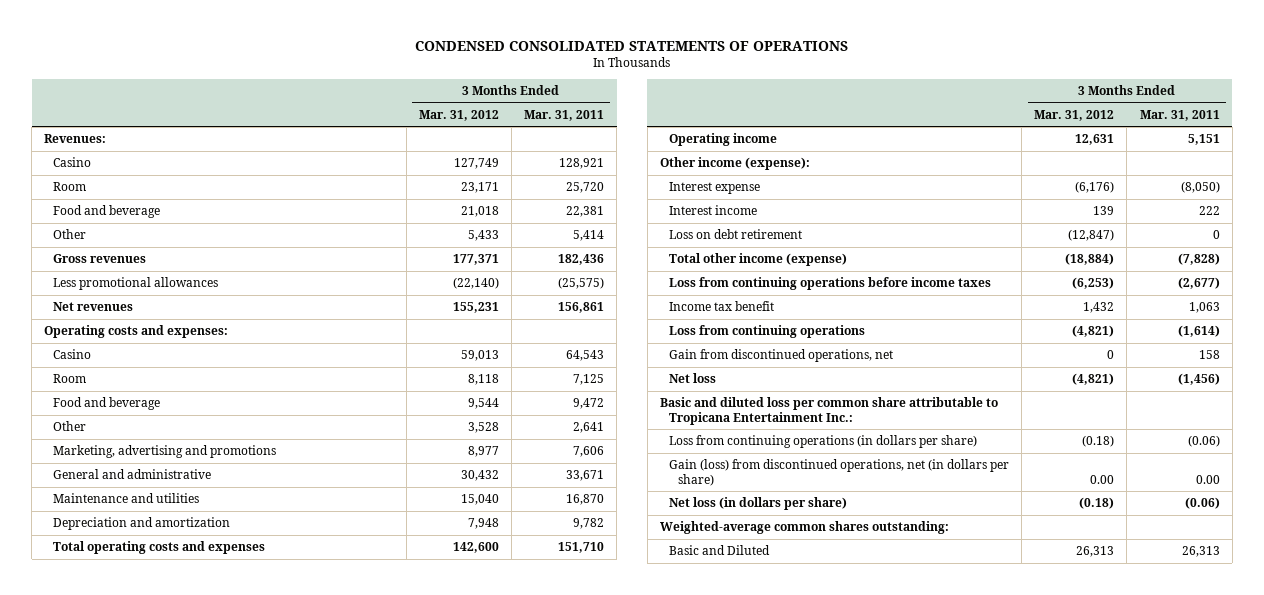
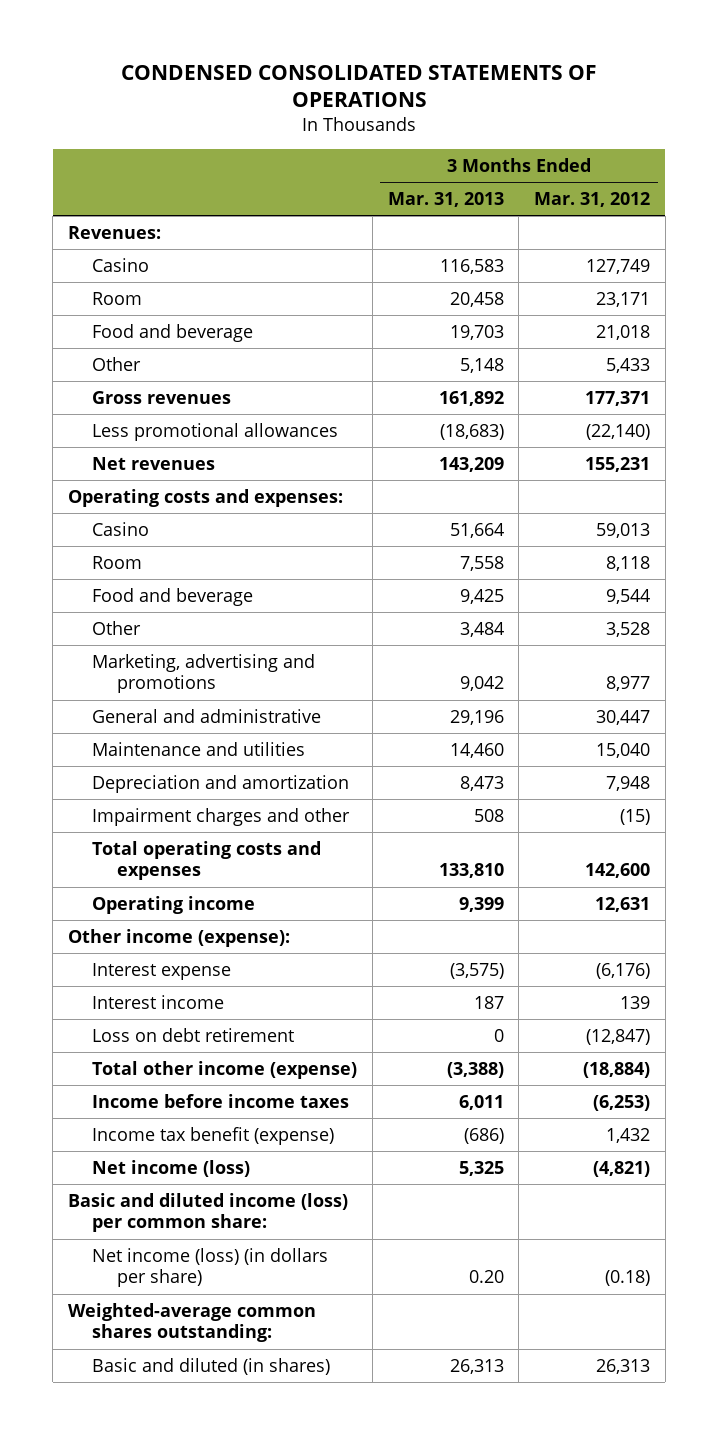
[524,109,605,121] Mar. 31, 2011 -> none
none -> [387,191,504,207] Mar. 31, 2013
[460,470,499,482] 30,432 -> [596,709,651,725] 30,447
none -> [92,807,351,826] Impairment charges and other
[668,325,865,339] Loss from continuing operations -> none
[668,349,893,363] Gain from discontinued operations, net -> none
[668,435,977,449] Loss from continuing operations (in dollars per share) -> none
[668,459,1009,486] Gain (loss) from discontinued operations, net (in dollars per share) -> none
[668,277,991,291] Loss from continuing operations before income taxes -> [92,1093,350,1108] Income before income taxes
[668,301,774,312] Income tax benefit -> [92,1126,335,1145] Income tax benefit (expense)
[668,373,716,384] Net loss -> [92,1159,251,1177] Net income (loss)
[659,397,998,425] Basic and diluted loss per common share attributable to Tropicana Entertainment Inc.: -> [67,1192,348,1233] Basic and diluted income (loss) per common share:
[668,497,847,511] Net loss (in dollars per share) -> [92,1247,329,1288] Net income (loss) (in dollars per share)
[668,545,770,556] Basic and Diluted -> [92,1357,331,1375] Basic and diluted (in shares)

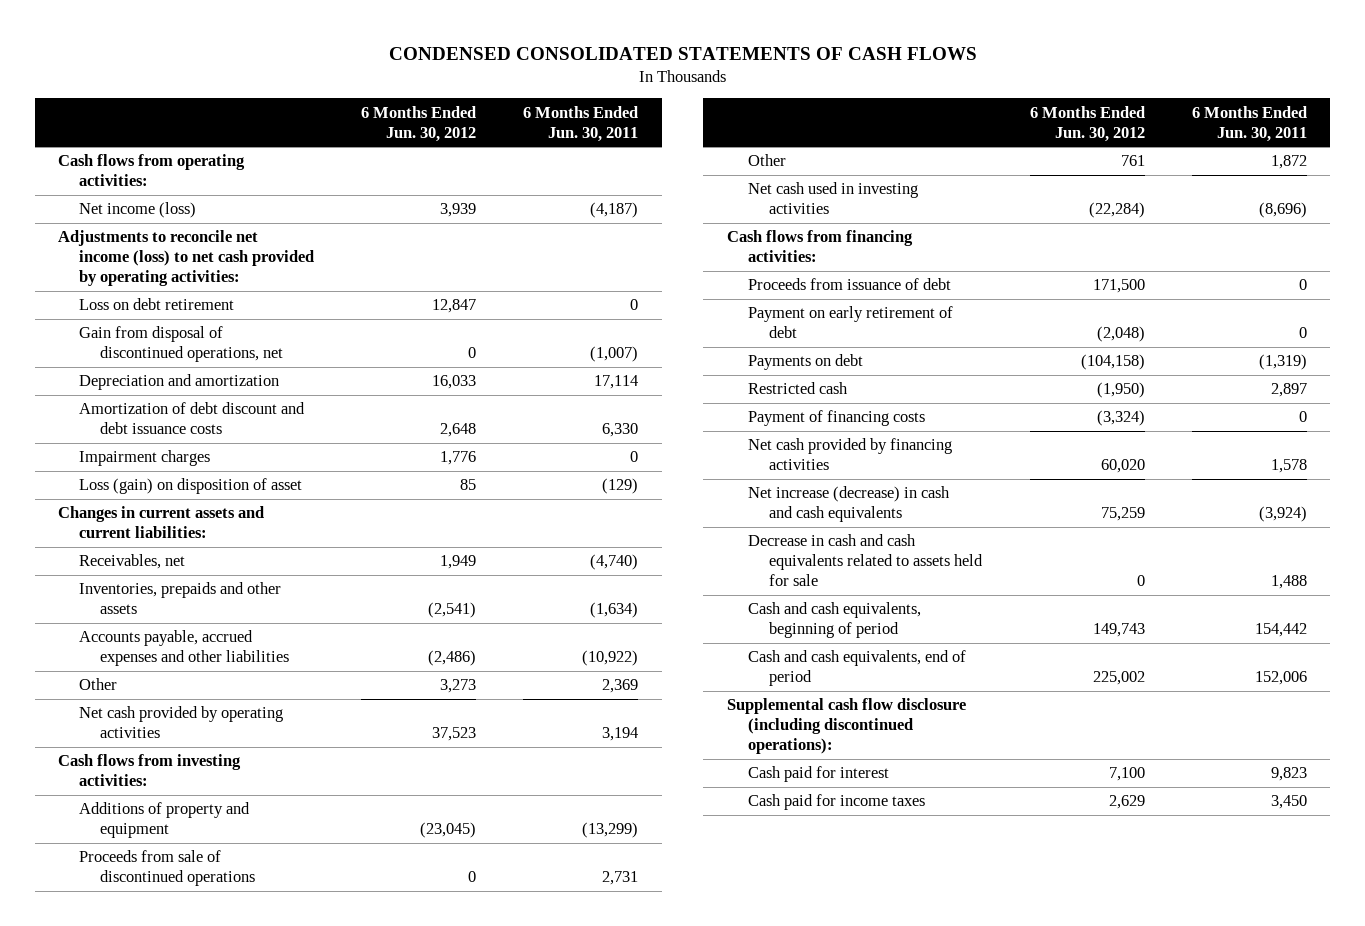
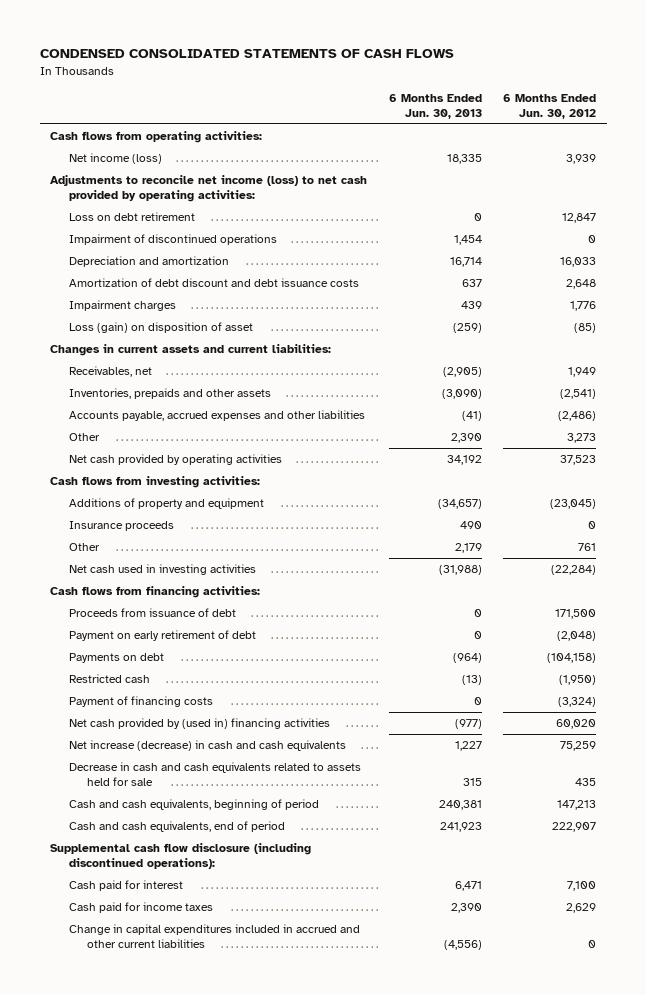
[523,105,639,142] 6 Months Ended Jun. 30, 2011 -> none
none -> [388,94,482,120] 6 Months Ended Jun. 30, 2013
[79,326,284,363] Gain from disposal of discontinued operations, net -> none
none -> [68,234,277,246] Impairment of discontinued operations
[460,479,477,491] 85 -> [573,323,596,334] (85)
[79,850,256,887] Proceeds from sale of discontinued operations -> none
none -> [68,521,174,532] Insurance proceeds
[747,438,952,471] Net cash provided by financing activities -> [68,718,330,730] Net cash provided by (used in) financing activities
[1136,575,1145,587] 0 -> [574,777,596,786] 435
[1092,623,1145,638] 149,743 -> [556,800,596,811] 147,213
[1092,671,1145,686] 225,002 -> [551,822,596,833] 222,907
none -> [68,924,360,948] Change in capital expenditures included in accrued and other current liabilities

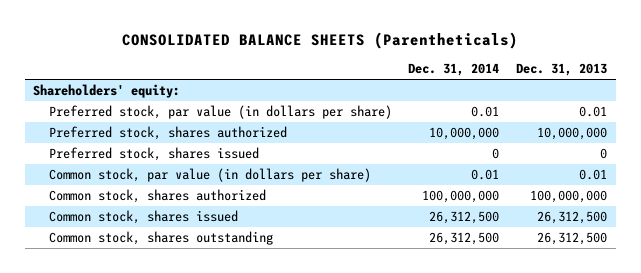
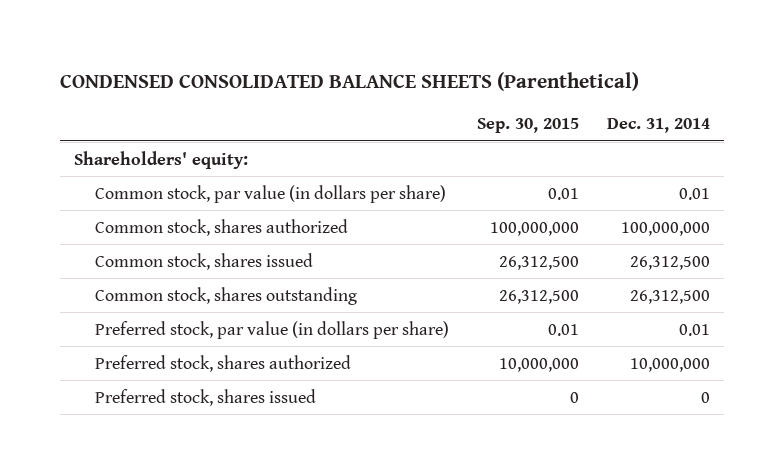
[122,32,519,50] CONSOLIDATED BALANCE SHEETS (Parentheticals) -> [60,72,640,92] CONDENSED CONSOLIDATED BALANCE SHEETS (Parenthetical)
[516,63,608,77] Dec. 31, 2013 -> none
none -> [476,118,579,134] Sep. 30, 2015
[48,105,392,120] Preferred stock, par value (in dollars per share) -> [94,320,449,339] Preferred stock, par value (in dollars per share)
[48,126,287,141] Preferred stock, shares authorized -> [94,354,351,372] Preferred stock, shares authorized
[48,147,259,162] Preferred stock, shares issued -> [94,388,316,406] Preferred stock, shares issued

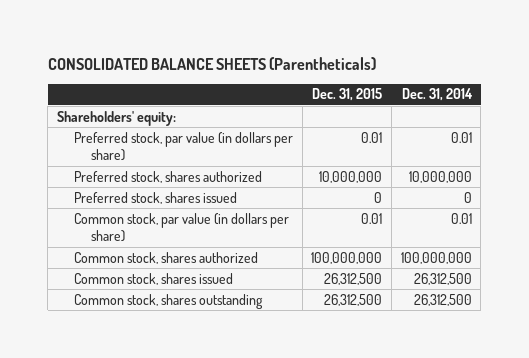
[60,72,640,92] CONDENSED CONSOLIDATED BALANCE SHEETS (Parenthetical) -> [47,56,376,70] CONSOLIDATED BALANCE SHEETS (Parentheticals)
[476,118,579,134] Sep. 30, 2015 -> none
none -> [312,88,383,102] Dec. 31, 2015
[94,320,449,339] Preferred stock, par value (in dollars per share) -> [74,131,294,162] Preferred stock, par value (in dollars per share)
[94,354,351,372] Preferred stock, shares authorized -> [74,170,263,183] Preferred stock, shares authorized
[94,388,316,406] Preferred stock, shares issued -> [74,191,238,204] Preferred stock, shares issued

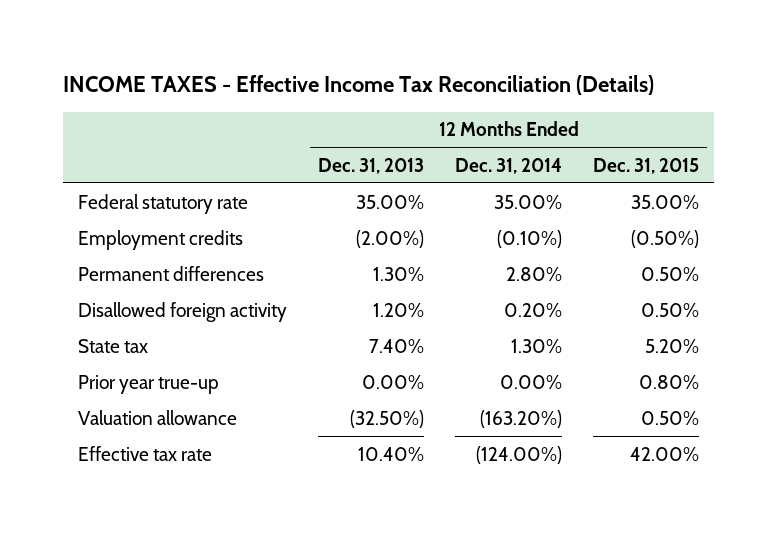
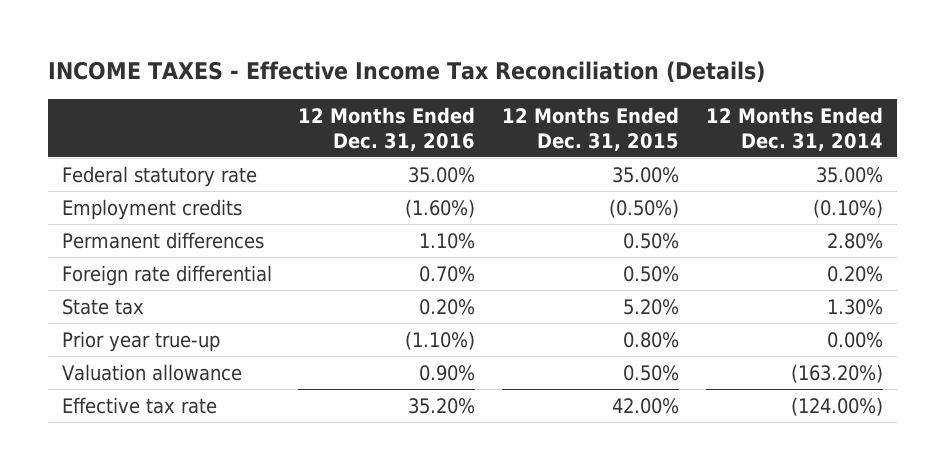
[318,157,425,174] Dec. 31, 2013 -> none
none -> [298,106,476,151] 12 Months Ended Dec. 31, 2016
[78,301,288,322] Disallowed foreign activity -> [61,264,272,286] Foreign rate differential

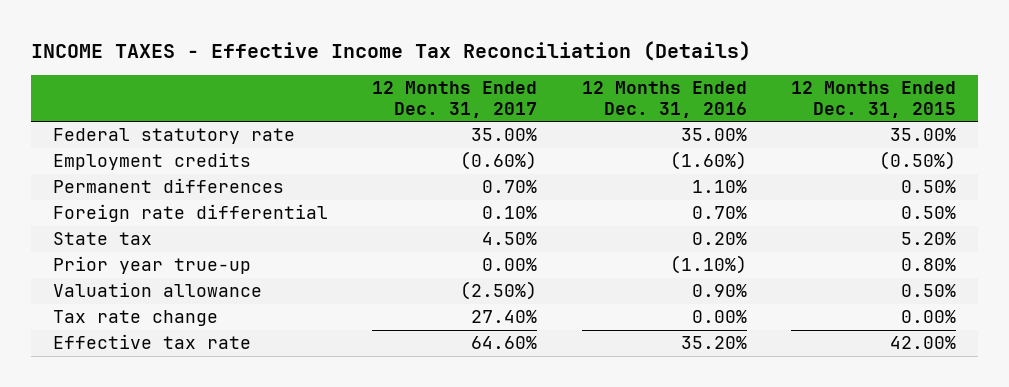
[706,106,884,151] 12 Months Ended Dec. 31, 2014 -> none
none -> [372,81,538,118] 12 Months Ended Dec. 31, 2017
none -> [53,310,219,327] Tax rate change

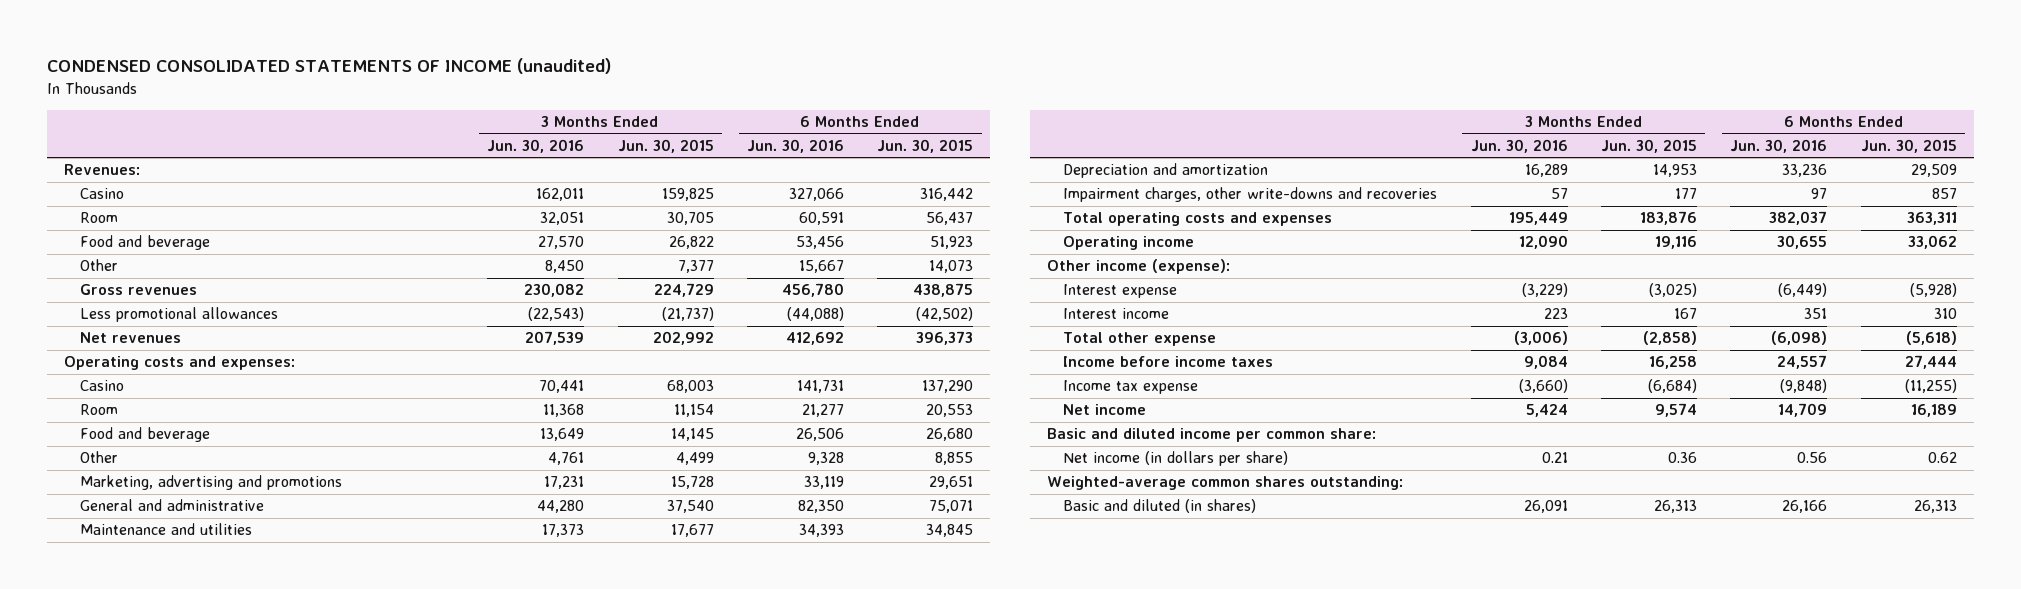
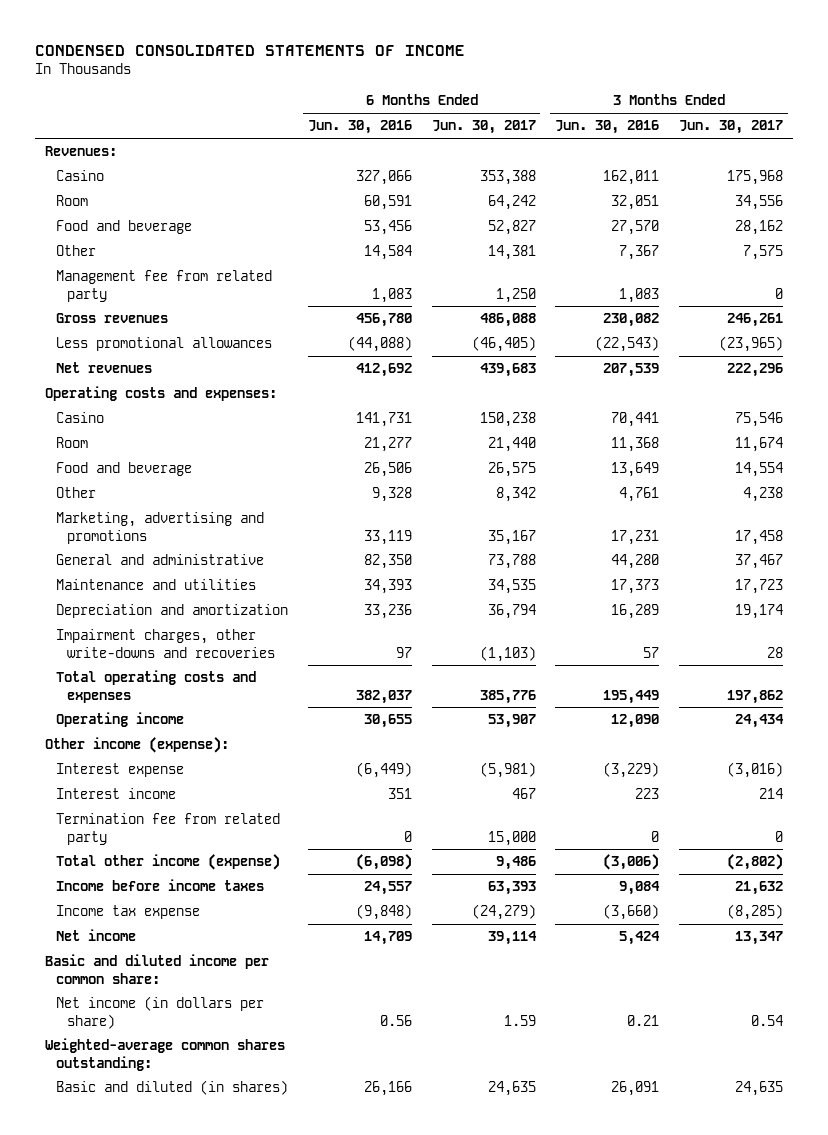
[46,57,611,74] CONDENSED CONSOLIDATED STATEMENTS OF INCOME (unaudited) -> [34,44,465,56] CONDENSED CONSOLIDATED STATEMENTS OF INCOME
[617,138,714,153] Jun. 30, 2015 -> none
[877,138,974,153] Jun. 30, 2015 -> none
none -> [431,120,536,135] Jun. 30, 2017
none -> [679,120,784,135] Jun. 30, 2017
[545,260,585,274] 8,450 -> [619,245,660,261] 7,367
[798,260,844,274] 15,667 -> [363,245,412,261] 14,584
none -> [55,270,272,302] Management fee from related party
none -> [55,813,280,845] Termination fee from related party
[1063,332,1217,347] Total other expense -> [55,854,280,871] Total other income (expense)

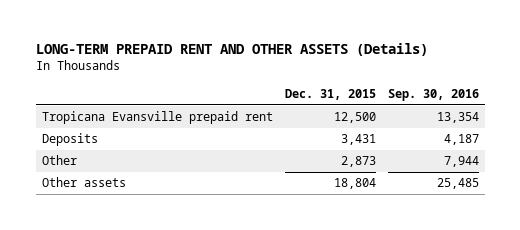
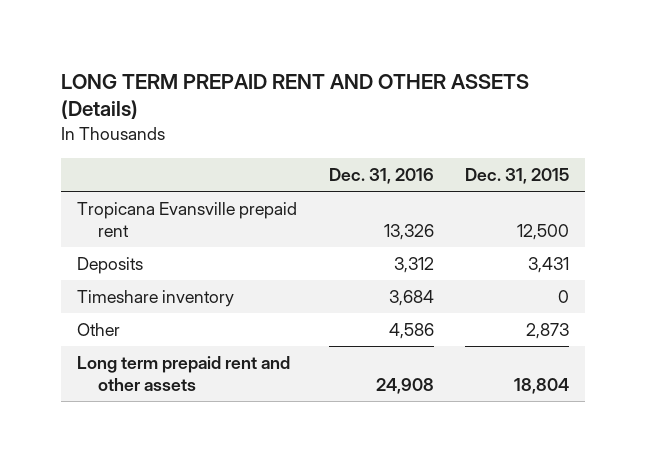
[35,43,428,57] LONG-TERM PREPAID RENT AND OTHER ASSETS (Details) -> [61,73,530,120] LONG TERM PREPAID RENT AND OTHER ASSETS (Details)
[387,88,479,101] Sep. 30, 2016 -> none
none -> [328,167,434,184] Dec. 31, 2016
none -> [76,290,234,308] Timeshare inventory
[41,177,126,188] Other assets -> [76,356,290,392] Long term prepaid rent and other assets

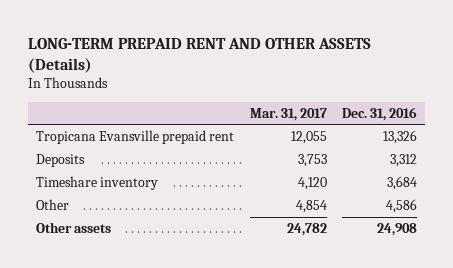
[61,73,530,120] LONG TERM PREPAID RENT AND OTHER ASSETS (Details) -> [27,37,371,73] LONG-TERM PREPAID RENT AND OTHER ASSETS (Details)
[465,167,570,184] Dec. 31, 2015 -> none
none -> [249,107,327,121] Mar. 31, 2017
[76,356,290,392] Long term prepaid rent and other assets -> [35,222,111,234] Other assets

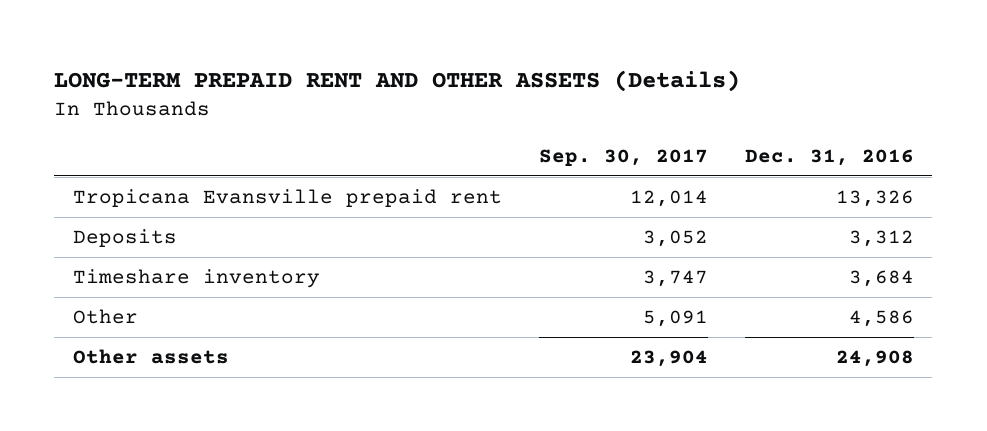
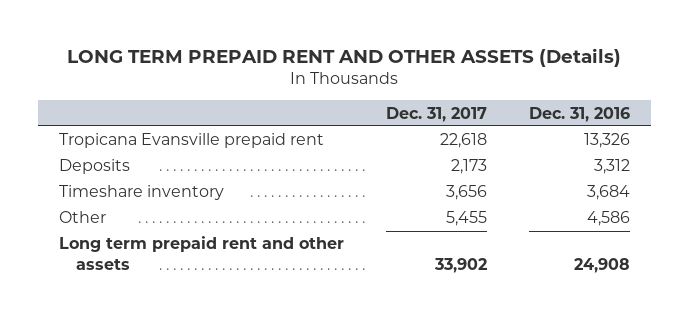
[54,69,741,92] LONG-TERM PREPAID RENT AND OTHER ASSETS (Details) -> [67,47,622,67] LONG TERM PREPAID RENT AND OTHER ASSETS (Details)
[538,148,708,166] Sep. 30, 2017 -> none
none -> [385,106,487,122] Dec. 31, 2017
[72,349,229,365] Other assets -> [58,236,344,270] Long term prepaid rent and other assets

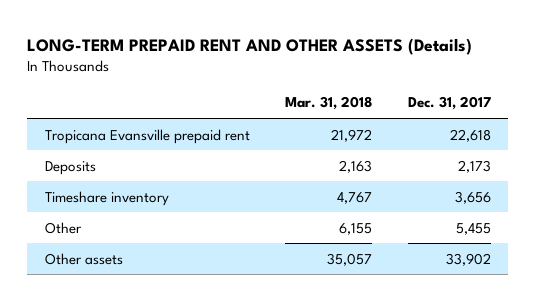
[67,47,622,67] LONG TERM PREPAID RENT AND OTHER ASSETS (Details) -> [27,37,473,55] LONG-TERM PREPAID RENT AND OTHER ASSETS (Details)
[528,106,630,122] Dec. 31, 2016 -> none
none -> [285,96,373,111] Mar. 31, 2018
[58,236,344,270] Long term prepaid rent and other assets -> [44,252,123,265] Other assets

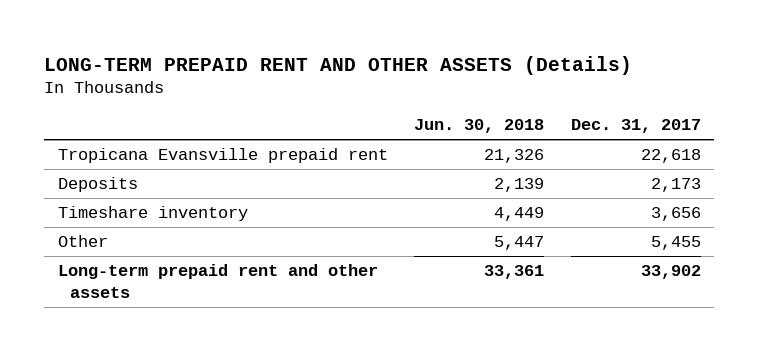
[285,96,373,111] Mar. 31, 2018 -> none
none -> [414,119,545,134] Jun. 30, 2018
[44,252,123,265] Other assets -> [57,263,378,298] Long-term prepaid rent and other assets

